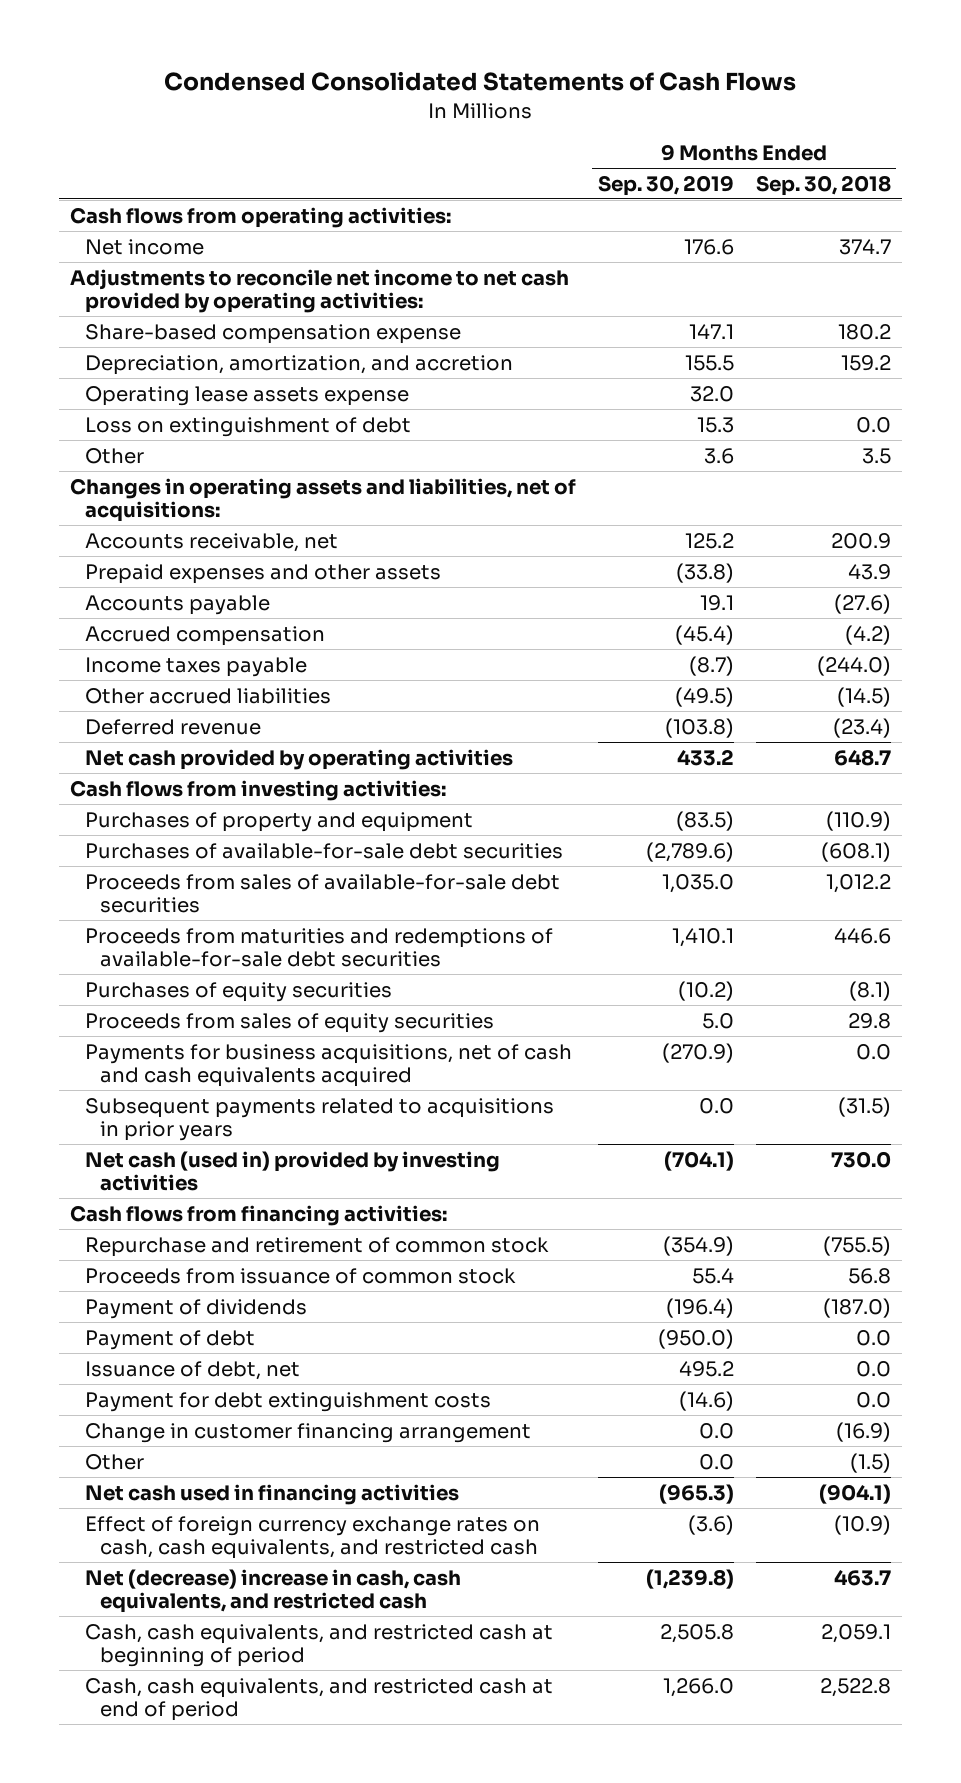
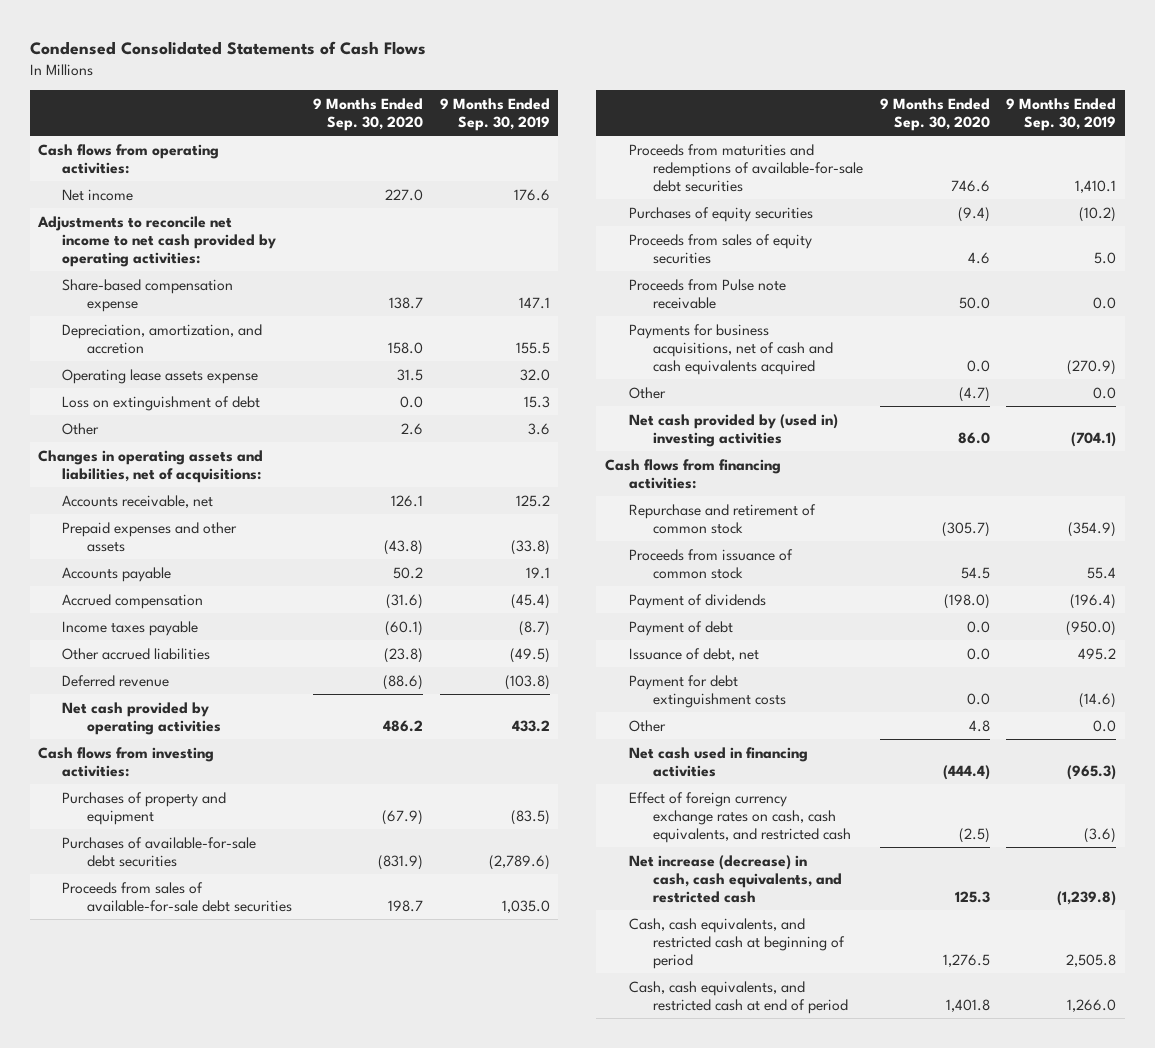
[755,175,891,197] Sep. 30, 2018 -> none
none -> [313,97,424,131] 9 Months Ended Sep. 30, 2020
none -> [628,278,786,309] Proceeds from Pulse note receivable
[85,1097,555,1142] Subsequent payments related to acquisitions in prior years -> none
none -> [628,386,666,399] Other
[85,1150,501,1192] Net cash (used in) provided by investing activities -> [628,413,838,447] Net cash provided by (used in) investing activities
[85,1422,532,1443] Change in customer financing arrangement -> none
[85,1568,462,1614] Net (decrease) increase in cash, cash equivalents, and restricted cash -> [628,854,842,903] Net increase (decrease) in cash, cash equivalents, and restricted cash

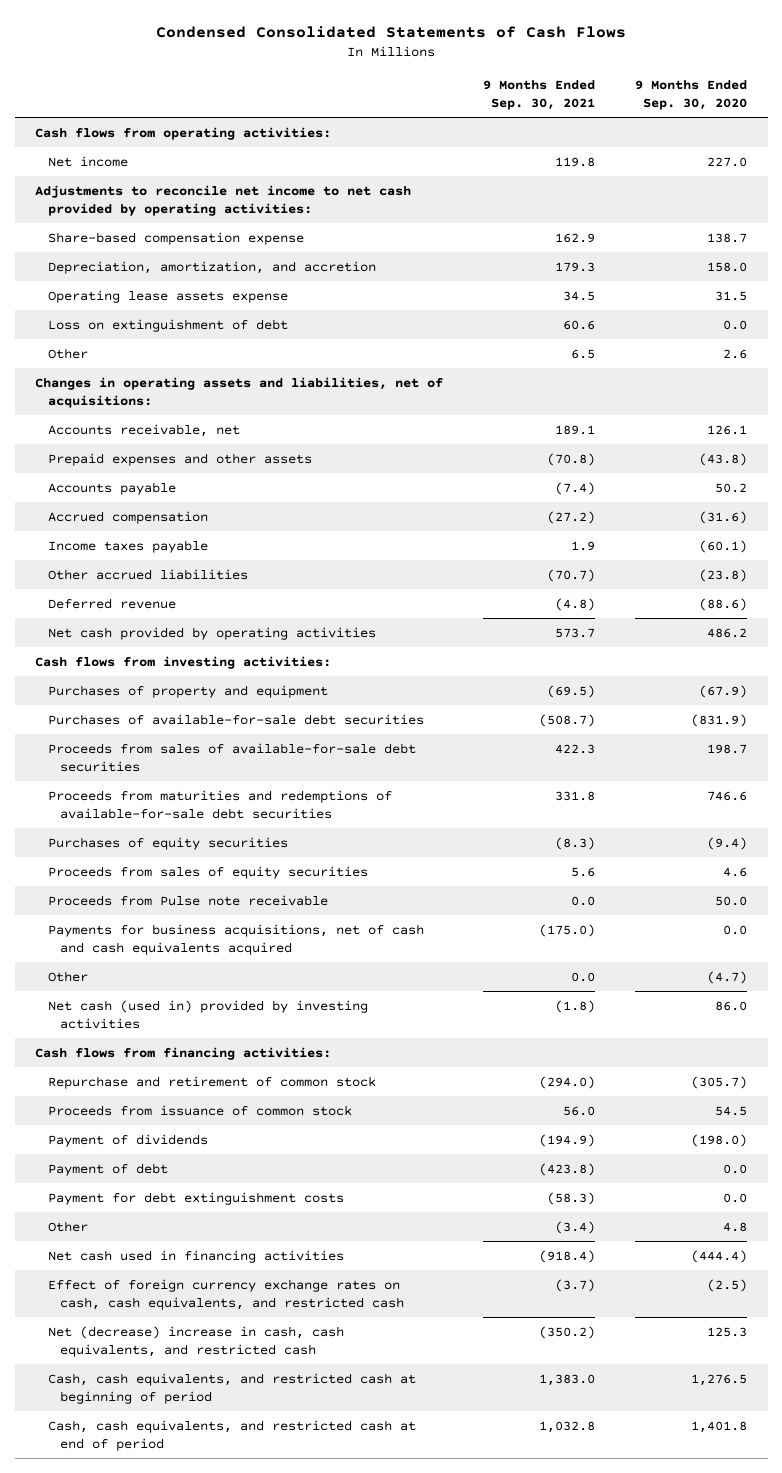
[439,97,550,131] 9 Months Ended Sep. 30, 2019 -> none
none -> [483,79,596,111] 9 Months Ended Sep. 30, 2021
[628,413,838,447] Net cash provided by (used in) investing activities -> [47,999,368,1029] Net cash (used in) provided by investing activities
[628,647,759,661] Issuance of debt, net -> none
[628,854,842,903] Net increase (decrease) in cash, cash equivalents, and restricted cash -> [47,1325,344,1357] Net (decrease) increase in cash, cash equivalents, and restricted cash

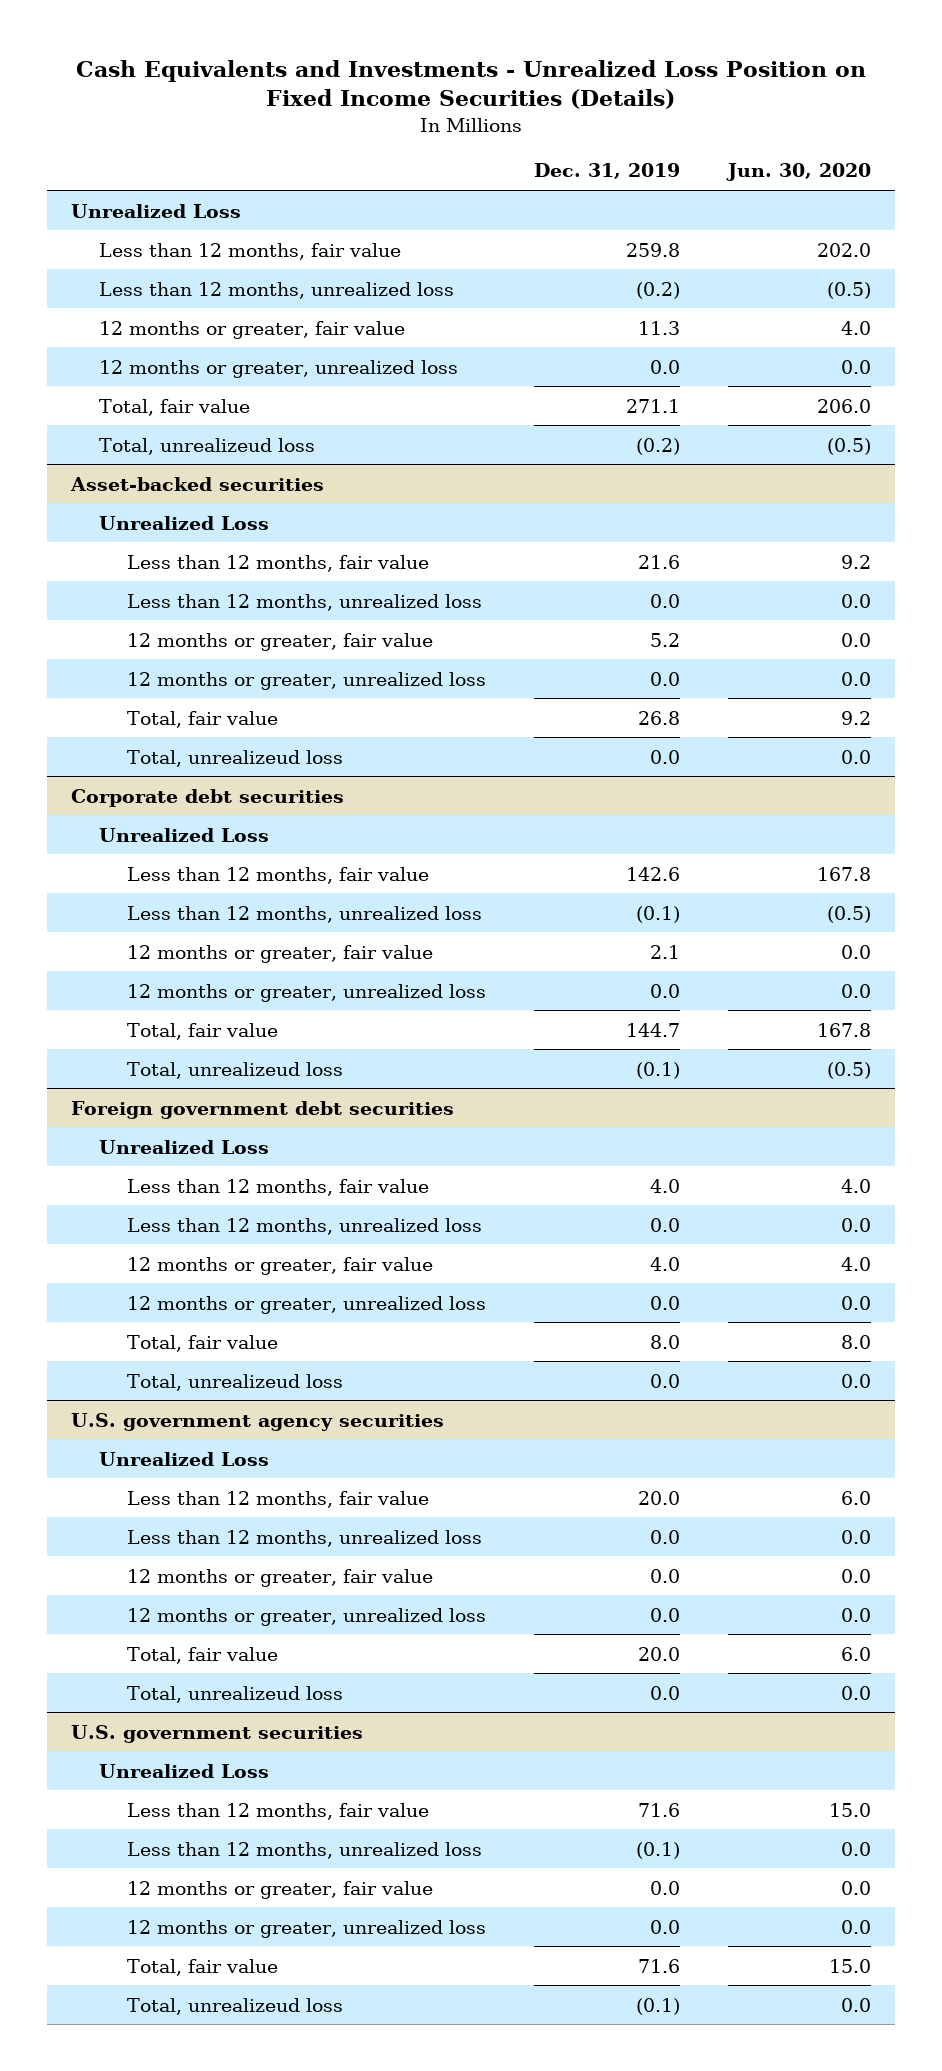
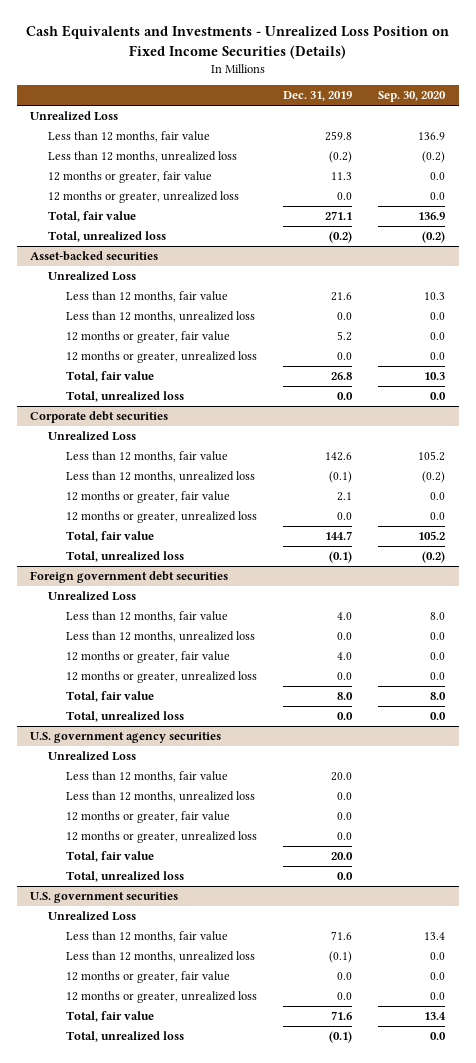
[726,163,872,182] Jun. 30, 2020 -> none
none -> [378,91,447,103] Sep. 30, 2020
[99,437,316,455] Total, unrealizeud loss -> [47,231,166,243] Total, unrealized loss
[127,749,344,767] Total, unrealizeud loss -> [65,391,184,403] Total, unrealized loss
[127,1061,344,1079] Total, unrealizeud loss -> [65,551,184,563] Total, unrealized loss
[127,1373,344,1391] Total, unrealizeud loss -> [65,711,184,723] Total, unrealized loss
[127,1685,344,1703] Total, unrealizeud loss -> [65,871,184,883] Total, unrealized loss
[127,1997,344,2015] Total, unrealizeud loss -> [65,1031,184,1043] Total, unrealized loss

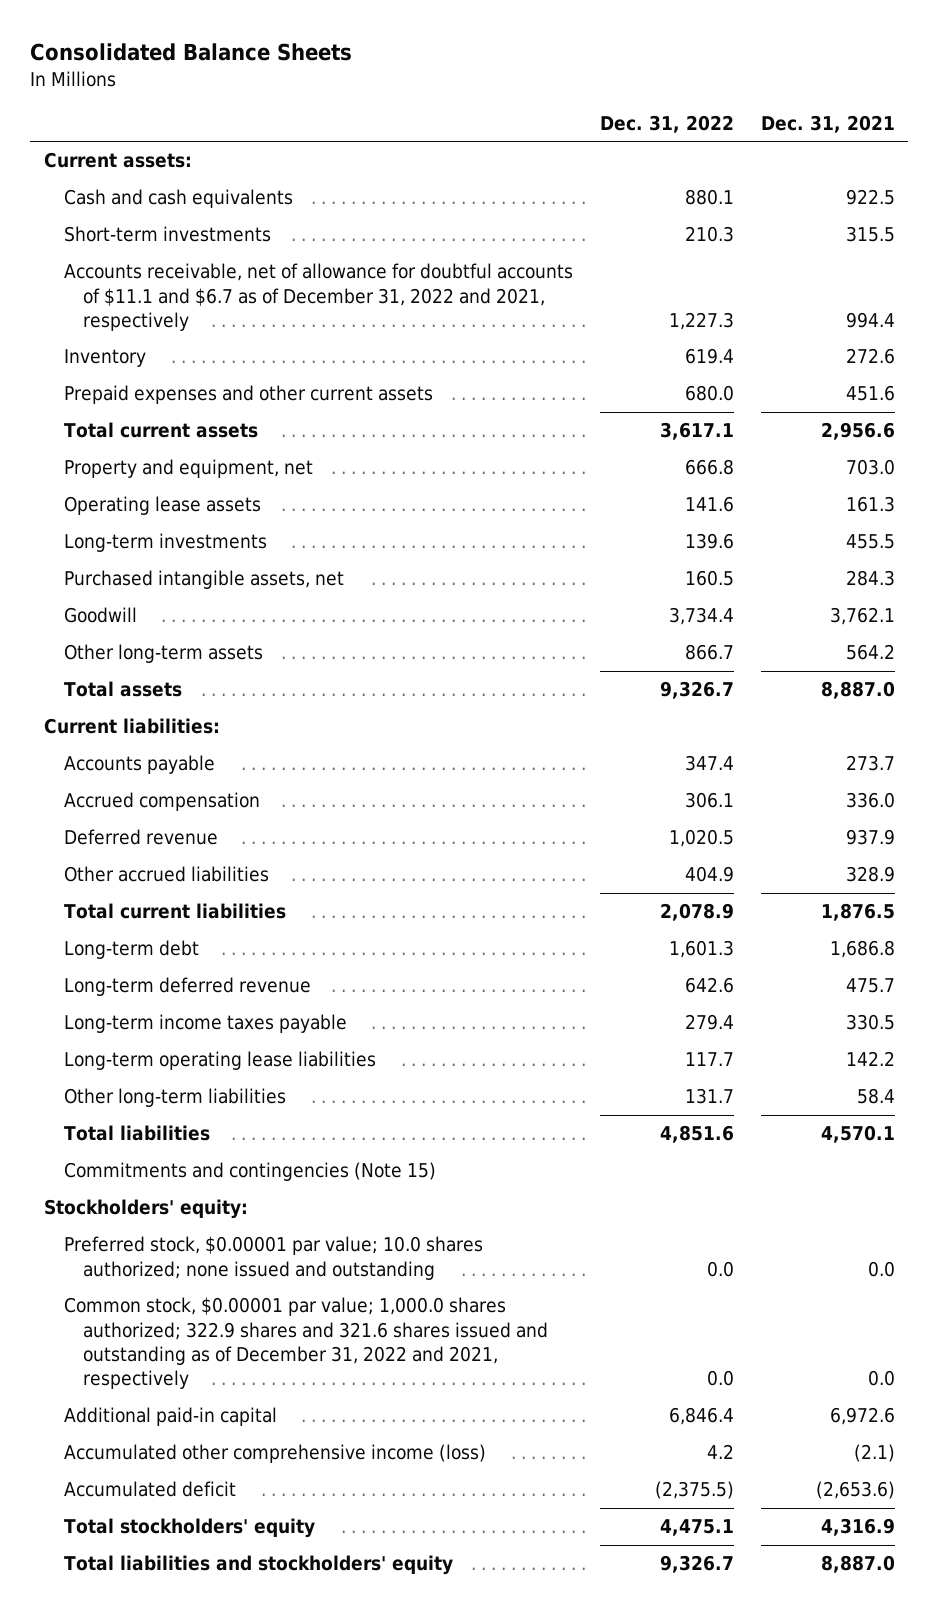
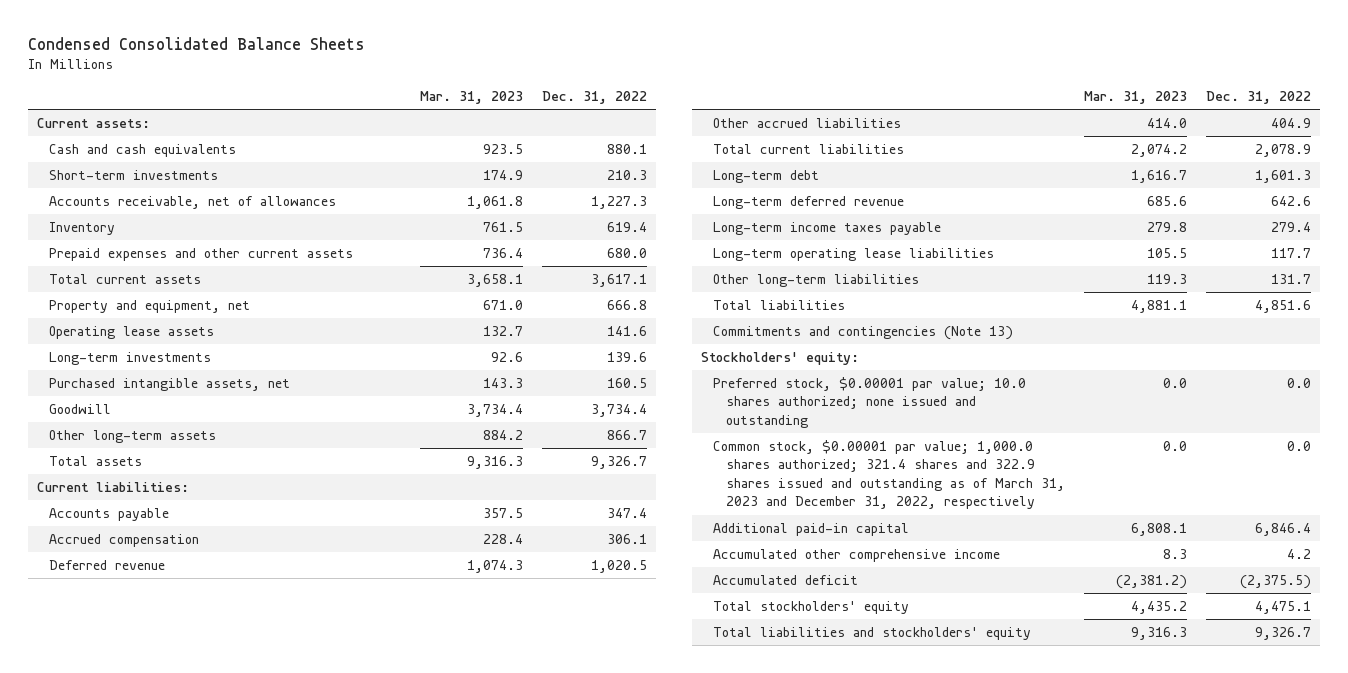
[30,43,353,62] Consolidated Balance Sheets -> [27,36,365,50] Condensed Consolidated Balance Sheets
[760,115,895,134] Dec. 31, 2021 -> none
none -> [419,91,523,105] Mar. 31, 2023
[63,263,573,331] Accounts receivable, net of allowance for doubtful accounts of $11.1 and $6.7 as of December 31, 2022 and 2021, respectively -> [49,196,337,210] Accounts receivable, net of allowances
[63,1162,436,1182] Commitments and contingencies (Note 15) -> [713,326,1014,341] Commitments and contingencies (Note 13)
[63,1297,549,1390] Common stock, $0.00001 par value; 1,000.0 shares authorized; 322.9 shares and 321.6 shares issued and outstanding as of December 31, 2022 and 2021, respectively -> [713,440,1065,510] Common stock, $0.00001 par value; 1,000.0 shares authorized; 321.4 shares and 322.9 shares issued and outstanding as of March 31, 2023 and December 31, 2022, respectively
[63,1444,486,1464] Accumulated other comprehensive income (loss) -> [713,549,1001,563] Accumulated other comprehensive income

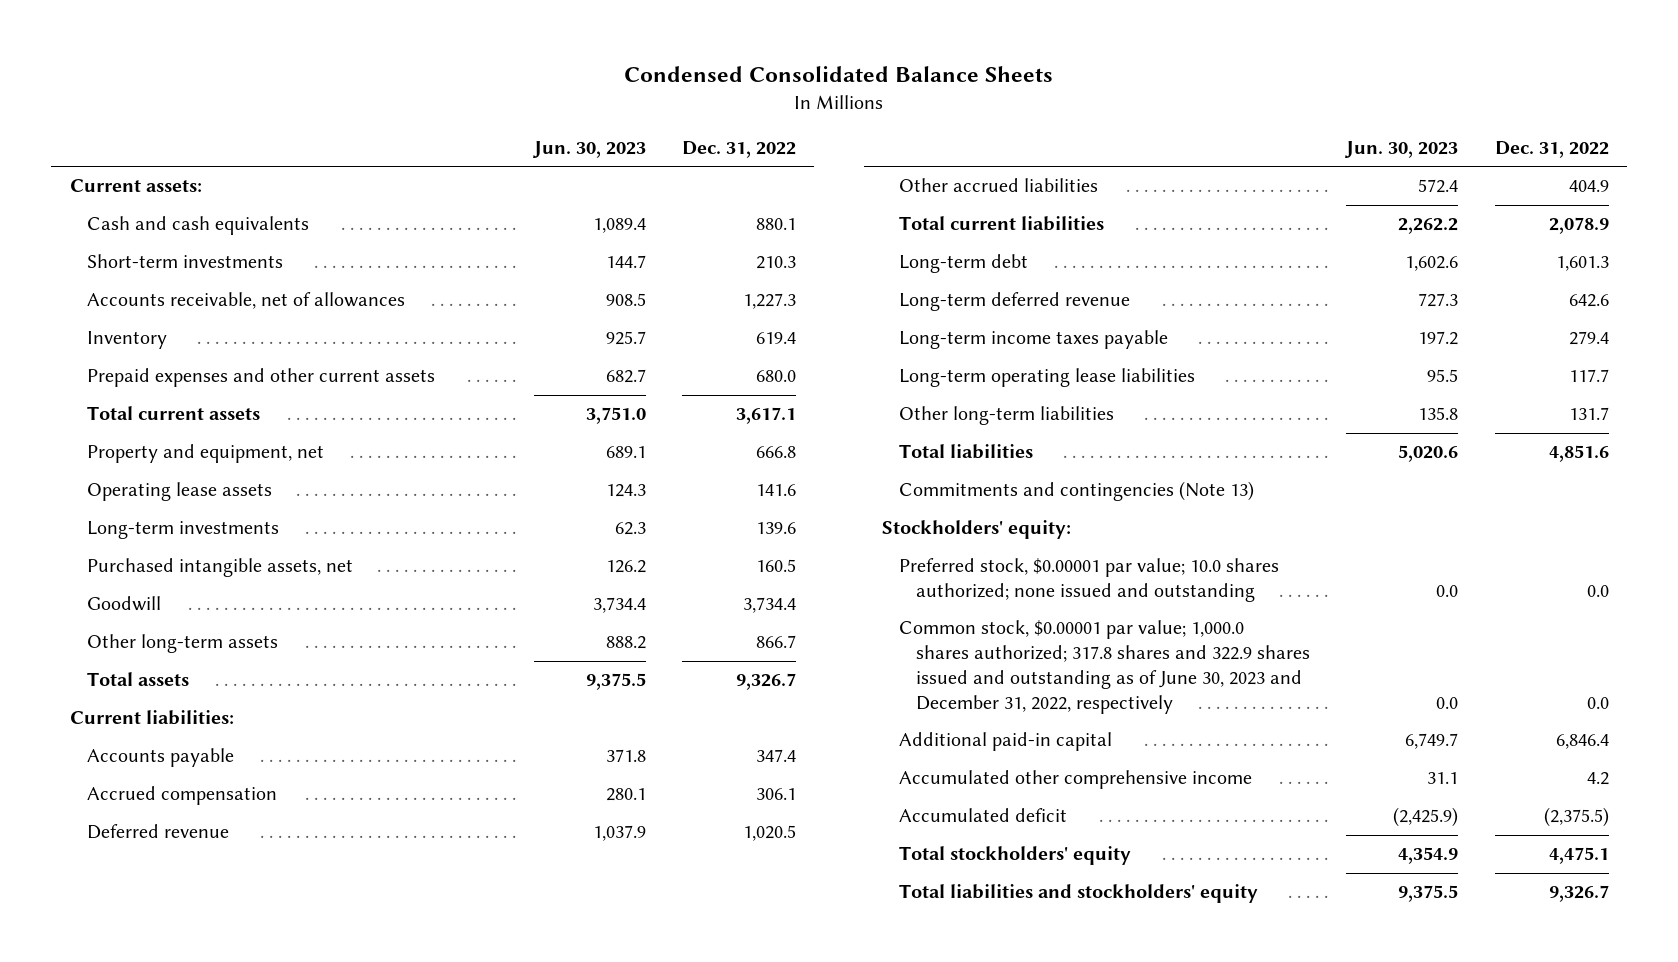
[419,91,523,105] Mar. 31, 2023 -> none
none -> [531,141,646,159] Jun. 30, 2023
[713,440,1065,510] Common stock, $0.00001 par value; 1,000.0 shares authorized; 321.4 shares and 322.9 shares issued and outstanding as of March 31, 2023 and December 31, 2022, respectively -> [899,620,1311,715] Common stock, $0.00001 par value; 1,000.0 shares authorized; 317.8 shares and 322.9 shares issued and outstanding as of June 30, 2023 and December 31, 2022, respectively

